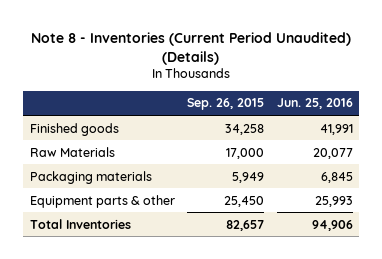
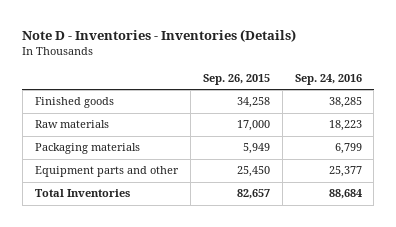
[31,31,352,65] Note 8 - Inventories (Current Period Unaudited) (Details) -> [22,28,297,42] Note D - Inventories - Inventories (Details)
[276,98,353,110] Jun. 25, 2016 -> none
none -> [294,73,362,85] Sep. 24, 2016
[29,146,115,157] Raw Materials -> [34,120,109,129] Raw materials
[29,194,175,208] Equipment parts & other -> [34,166,179,178] Equipment parts and other

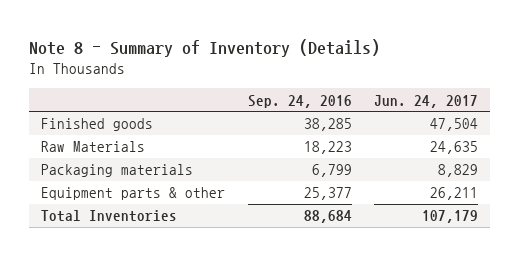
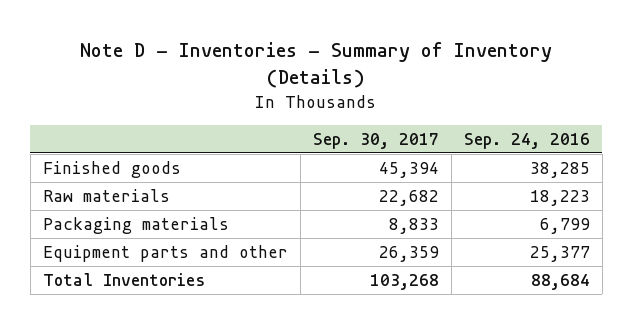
[29,38,381,57] Note 8 - Summary of Inventory (Details) -> [80,42,553,89] Note D - Inventories - Summary of Inventory (Details)
[374,94,479,108] Jun. 24, 2017 -> none
none -> [312,133,439,150] Sep. 30, 2017
[40,141,145,153] Raw Materials -> [42,188,170,202] Raw materials
[40,187,225,201] Equipment parts & other -> [42,244,288,262] Equipment parts and other

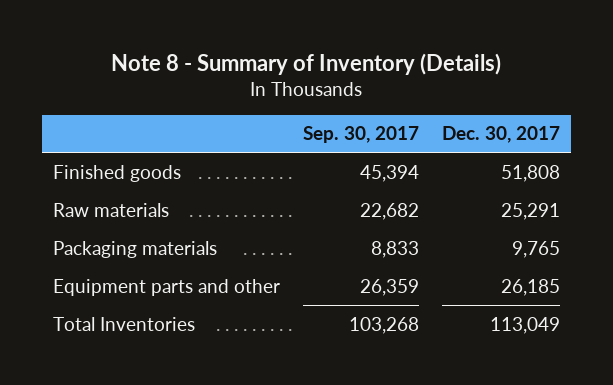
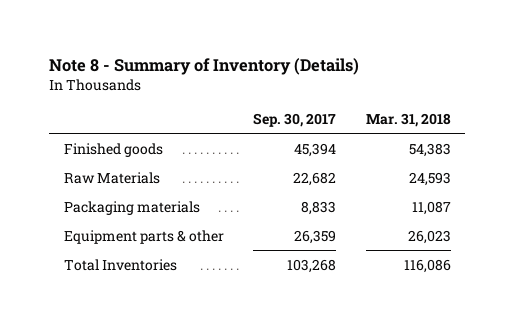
[441,126,560,144] Dec. 30, 2017 -> none
none -> [365,113,451,128] Mar. 31, 2018
[53,202,170,217] Raw materials -> [63,171,160,184] Raw Materials
[53,278,281,296] Equipment parts and other -> [63,229,224,244] Equipment parts & other

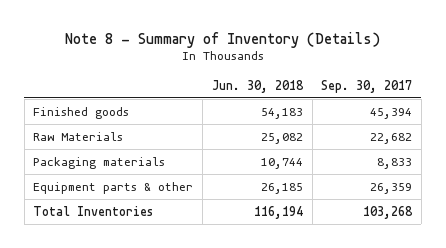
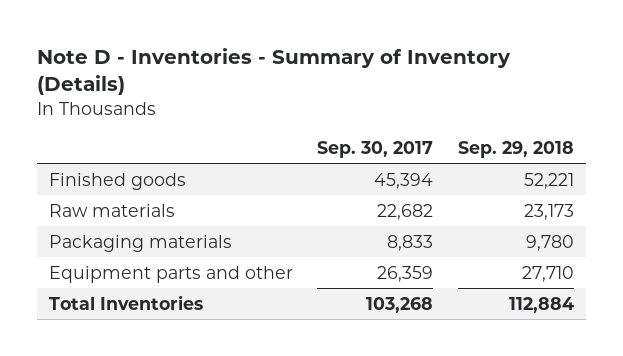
[64,31,380,48] Note 8 - Summary of Inventory (Details) -> [37,48,512,96] Note D - Inventories - Summary of Inventory (Details)
[211,79,304,93] Jun. 30, 2018 -> none
none -> [457,140,574,158] Sep. 29, 2018
[33,131,124,141] Raw Materials -> [49,203,176,217] Raw materials
[33,181,194,194] Equipment parts & other -> [49,265,294,283] Equipment parts and other

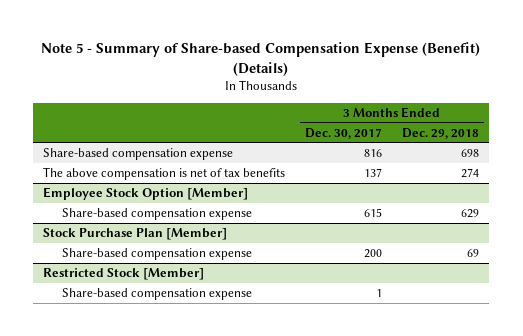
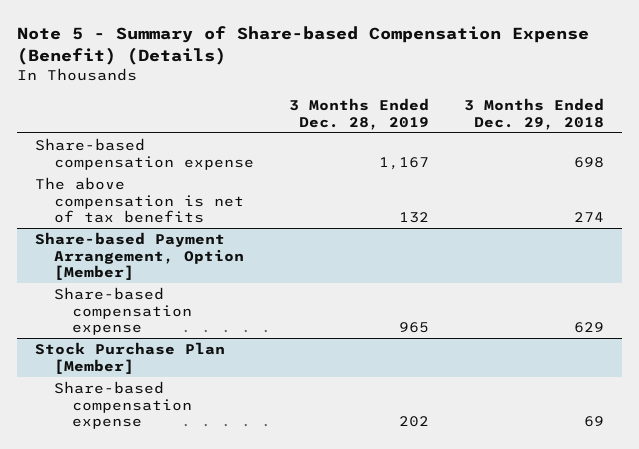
[305,127,383,139] Dec. 30, 2017 -> none
none -> [289,98,430,130] 3 Months Ended Dec. 28, 2019
[43,186,249,200] Employee Stock Option [Member] -> [35,232,244,280] Share-based Payment Arrangement, Option [Member]
[43,267,205,280] Restricted Stock [Member] -> none
[61,287,252,300] Share-based compensation expense -> none

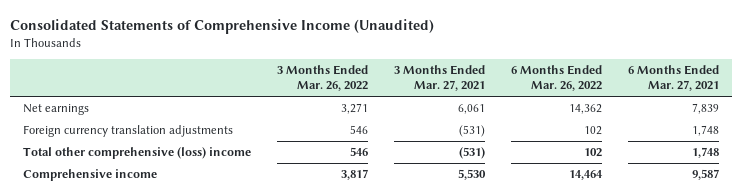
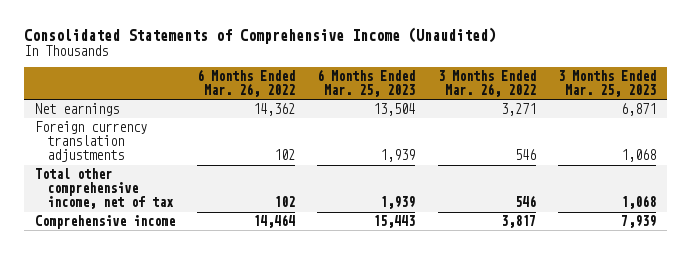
[393,64,485,92] 3 Months Ended Mar. 27, 2021 -> none
[627,64,719,92] 6 Months Ended Mar. 27, 2021 -> none
none -> [317,69,416,98] 6 Months Ended Mar. 25, 2023
none -> [557,70,656,98] 3 Months Ended Mar. 25, 2023
[23,146,252,159] Total other comprehensive (loss) income -> [35,168,174,210] Total other comprehensive income, net of tax

